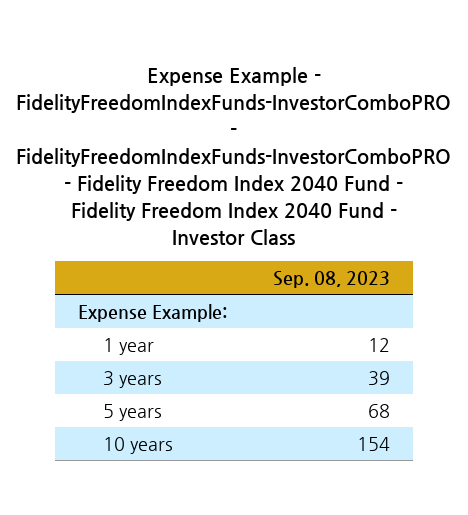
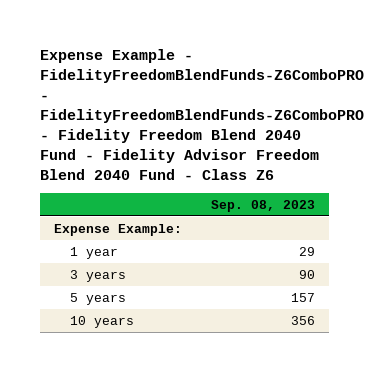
[15,67,451,245] Expense Example - FidelityFreedomIndexFunds-InvestorComboPRO - FidelityFreedomIndexFunds-InvestorComboPRO - Fidelity Freedom Index 2040 Fund - Fidelity Freedom Index 2040 Fund - Investor Class -> [39,48,364,181] Expense Example - FidelityFreedomBlendFunds-Z6ComboPRO - FidelityFreedomBlendFunds-Z6ComboPRO - Fidelity Freedom Blend 2040 Fund - Fidelity Advisor Freedom Blend 2040 Fund - Class Z6
[367,337,390,352] 12 -> [298,246,315,256] 29
[367,370,390,386] 39 -> [298,269,315,279] 90
[367,403,390,418] 68 -> [290,292,315,302] 157
[356,436,390,451] 154 -> [290,315,315,325] 356

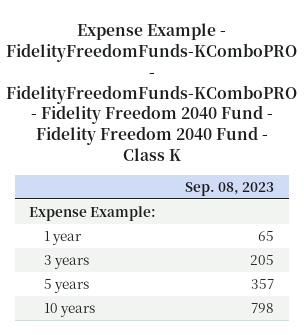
[39,48,364,181] Expense Example - FidelityFreedomBlendFunds-Z6ComboPRO - FidelityFreedomBlendFunds-Z6ComboPRO - Fidelity Freedom Blend 2040 Fund - Fidelity Advisor Freedom Blend 2040 Fund - Class Z6 -> [5,22,297,162] Expense Example - FidelityFreedomFunds-KComboPRO - FidelityFreedomFunds-KComboPRO - Fidelity Freedom 2040 Fund - Fidelity Freedom 2040 Fund - Class K
[298,246,315,256] 29 -> [258,230,275,241] 65
[298,269,315,279] 90 -> [250,254,275,265] 205
[290,292,315,302] 157 -> [251,278,275,289] 357
[290,315,315,325] 356 -> [251,302,275,313] 798

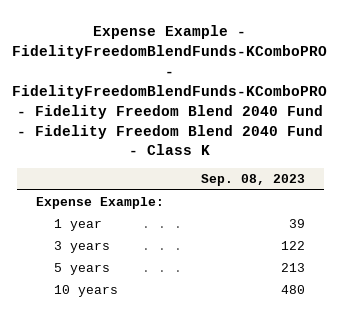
[5,22,297,162] Expense Example - FidelityFreedomFunds-KComboPRO - FidelityFreedomFunds-KComboPRO - Fidelity Freedom 2040 Fund - Fidelity Freedom 2040 Fund - Class K -> [12,25,328,156] Expense Example - FidelityFreedomBlendFunds-KComboPRO - FidelityFreedomBlendFunds-KComboPRO - Fidelity Freedom Blend 2040 Fund - Fidelity Freedom Blend 2040 Fund - Class K
[258,230,275,241] 65 -> [289,219,306,229] 39
[250,254,275,265] 205 -> [281,241,306,251] 122
[251,278,275,289] 357 -> [281,263,306,273] 213
[251,302,275,313] 798 -> [281,285,306,295] 480

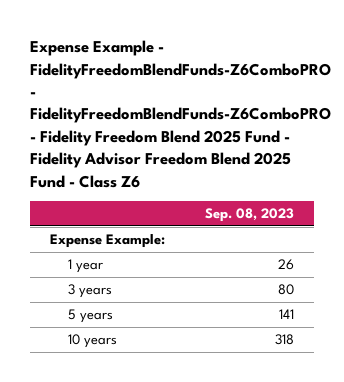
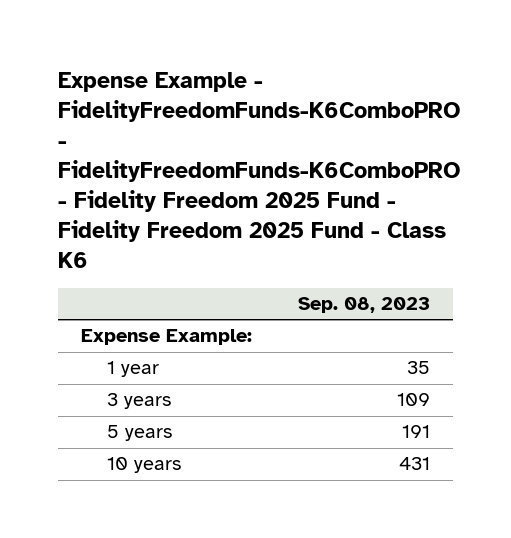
[29,40,331,188] Expense Example - FidelityFreedomBlendFunds-Z6ComboPRO - FidelityFreedomBlendFunds-Z6ComboPRO - Fidelity Freedom Blend 2025 Fund - Fidelity Advisor Freedom Blend 2025 Fund - Class Z6 -> [57,71,461,269] Expense Example - FidelityFreedomFunds-K6ComboPRO - FidelityFreedomFunds-K6ComboPRO - Fidelity Freedom 2025 Fund - Fidelity Freedom 2025 Fund - Class K6
[278,259,295,271] 26 -> [407,361,431,375] 35
[278,284,295,296] 80 -> [397,393,431,407] 109
[279,309,295,320] 141 -> [402,425,431,439] 191
[275,334,295,346] 318 -> [399,457,431,471] 431

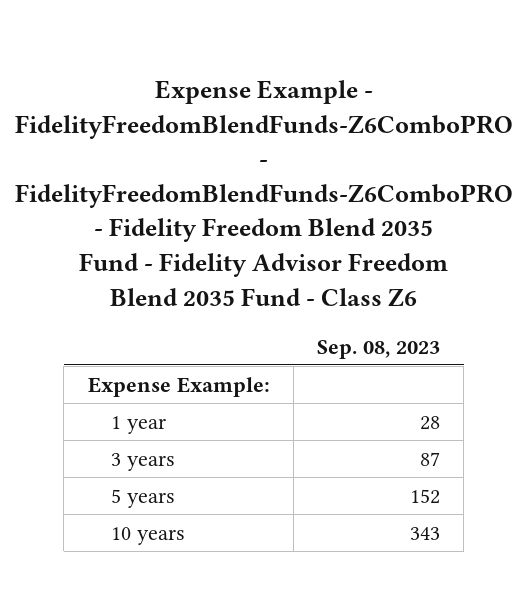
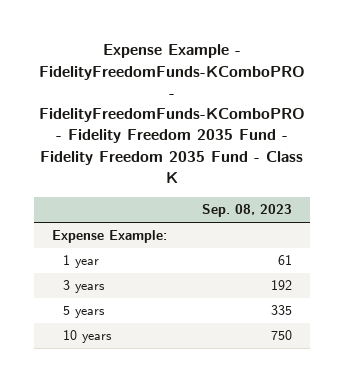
[14,80,513,306] Expense Example - FidelityFreedomBlendFunds-Z6ComboPRO - FidelityFreedomBlendFunds-Z6ComboPRO - Fidelity Freedom Blend 2035 Fund - Fidelity Advisor Freedom Blend 2035 Fund - Class Z6 -> [38,44,305,184] Expense Example - FidelityFreedomFunds-KComboPRO - FidelityFreedomFunds-KComboPRO - Fidelity Freedom 2035 Fund - Fidelity Freedom 2035 Fund - Class K
[419,415,440,430] 28 -> [278,255,293,266] 61
[419,451,440,466] 87 -> [271,280,293,291] 192
[409,488,440,504] 152 -> [271,305,293,316] 335
[409,526,440,540] 343 -> [271,330,293,341] 750

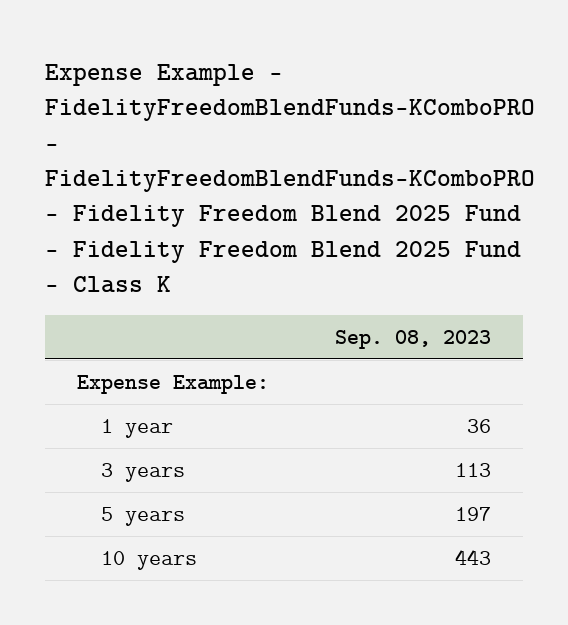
[38,44,305,184] Expense Example - FidelityFreedomFunds-KComboPRO - FidelityFreedomFunds-KComboPRO - Fidelity Freedom 2035 Fund - Fidelity Freedom 2035 Fund - Class K -> [44,64,535,293] Expense Example - FidelityFreedomBlendFunds-KComboPRO - FidelityFreedomBlendFunds-KComboPRO - Fidelity Freedom Blend 2025 Fund - Fidelity Freedom Blend 2025 Fund - Class K
[278,255,293,266] 61 -> [466,419,491,434] 36
[271,280,293,291] 192 -> [454,463,491,478] 113
[271,305,293,316] 335 -> [454,507,491,522] 197
[271,330,293,341] 750 -> [454,549,491,566] 443

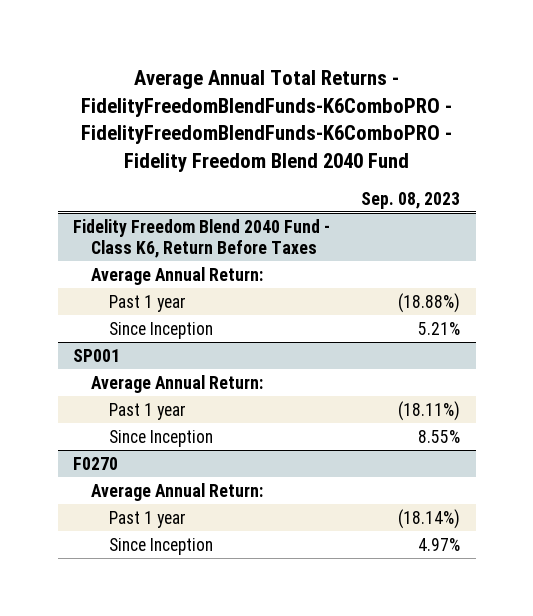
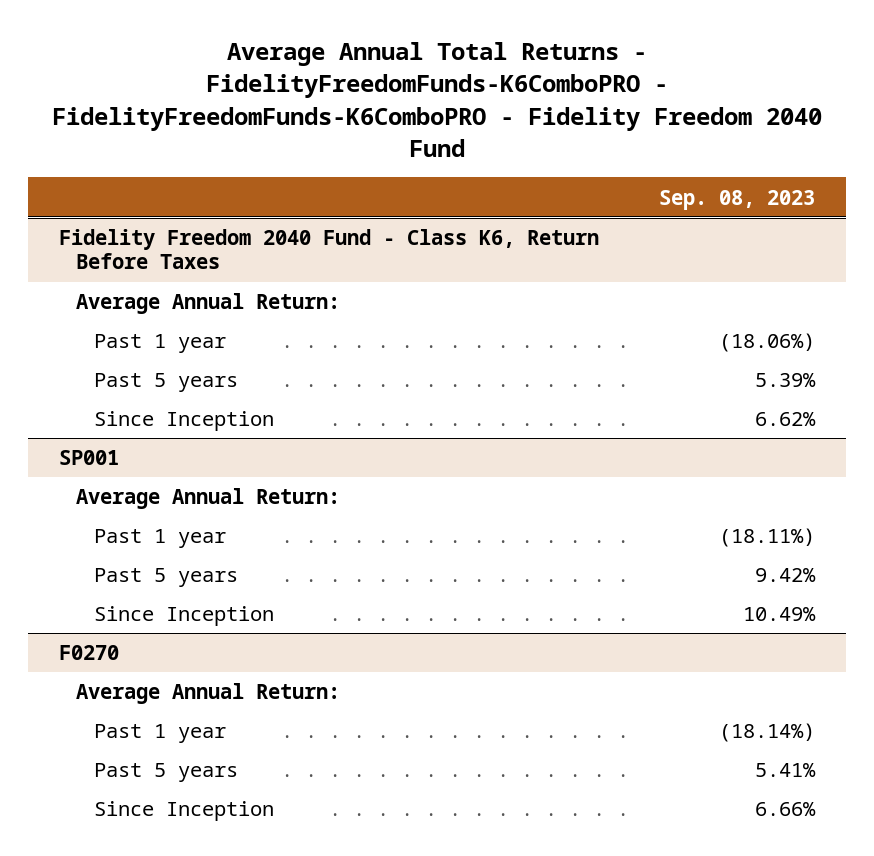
[80,70,452,172] Average Annual Total Returns - FidelityFreedomBlendFunds-K6ComboPRO - FidelityFreedomBlendFunds-K6ComboPRO - Fidelity Freedom Blend 2040 Fund -> [51,42,822,157] Average Annual Total Returns - FidelityFreedomFunds-K6ComboPRO - FidelityFreedomFunds-K6ComboPRO - Fidelity Freedom 2040 Fund
[73,218,331,258] Fidelity Freedom Blend 2040 Fund - Class K6, Return Before Taxes -> [58,229,599,270] Fidelity Freedom 2040 Fund - Class K6, Return Before Taxes
[398,292,461,313] (18.88%) -> [719,333,816,353] (18.06%)
none -> [94,373,239,393] Past 5 years
[418,321,461,335] 5.21% -> [755,412,817,427] 6.62%
none -> [94,568,239,588] Past 5 years
[418,429,461,443] 8.55% -> [743,607,817,622] 10.49%
none -> [94,763,239,783] Past 5 years
[418,537,461,551] 4.97% -> [755,802,817,817] 6.66%

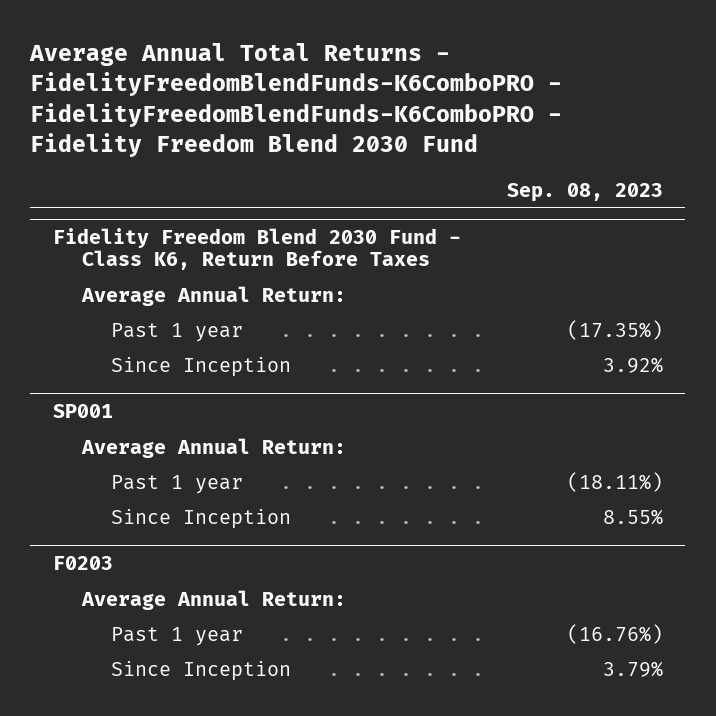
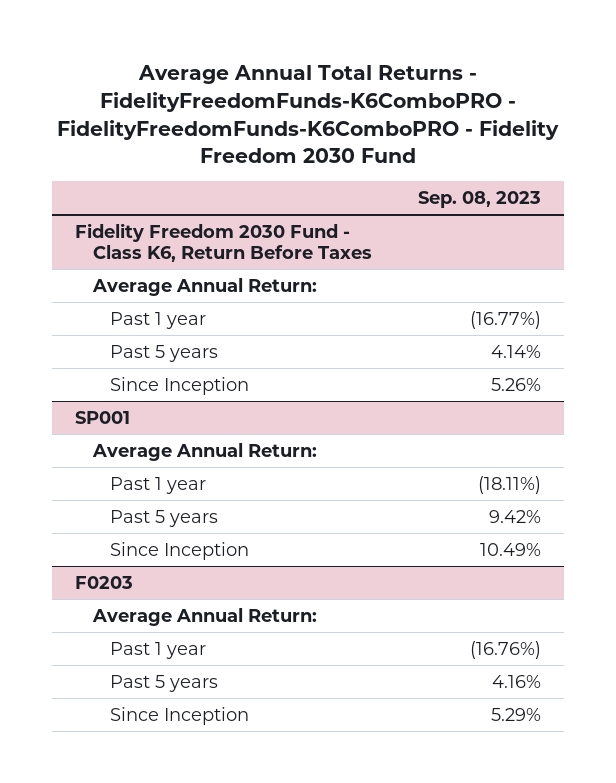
[29,42,563,158] Average Annual Total Returns - FidelityFreedomBlendFunds-K6ComboPRO - FidelityFreedomBlendFunds-K6ComboPRO - Fidelity Freedom Blend 2030 Fund -> [56,64,559,164] Average Annual Total Returns - FidelityFreedomFunds-K6ComboPRO - FidelityFreedomFunds-K6ComboPRO - Fidelity Freedom 2030 Fund
[53,227,462,271] Fidelity Freedom Blend 2030 Fund - Class K6, Return Before Taxes -> [75,222,372,262] Fidelity Freedom 2030 Fund - Class K6, Return Before Taxes
[566,319,663,340] (17.35%) -> [469,310,541,329] (16.77%)
none -> [110,344,219,362] Past 5 years
[602,356,663,373] 3.92% -> [490,377,541,391] 5.26%
none -> [110,509,219,527] Past 5 years
[602,508,663,525] 8.55% -> [479,542,541,556] 10.49%
none -> [110,674,219,692] Past 5 years
[602,660,663,677] 3.79% -> [490,707,541,721] 5.29%

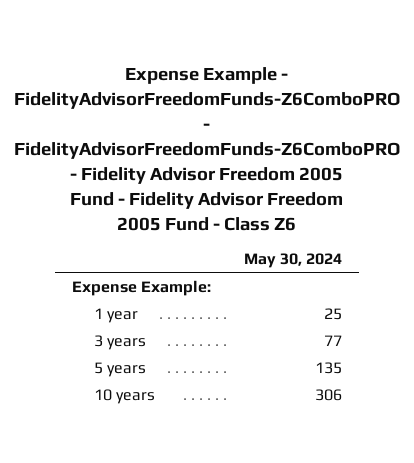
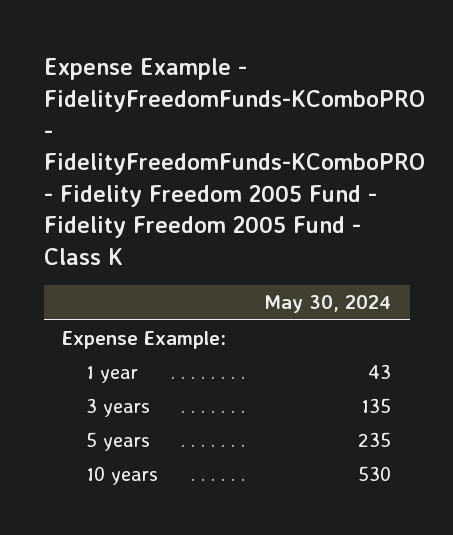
[13,66,400,231] Expense Example - FidelityAdvisorFreedomFunds-Z6ComboPRO - FidelityAdvisorFreedomFunds-Z6ComboPRO - Fidelity Advisor Freedom 2005 Fund - Fidelity Advisor Freedom 2005 Fund - Class Z6 -> [43,58,425,266] Expense Example - FidelityFreedomFunds-KComboPRO - FidelityFreedomFunds-KComboPRO - Fidelity Freedom 2005 Fund - Fidelity Freedom 2005 Fund - Class K
[324,307,343,320] 25 -> [368,363,392,379] 43
[324,334,343,346] 77 -> [361,397,392,413] 135
[315,361,343,374] 135 -> [358,431,392,447] 235
[315,388,343,401] 306 -> [358,465,392,481] 530

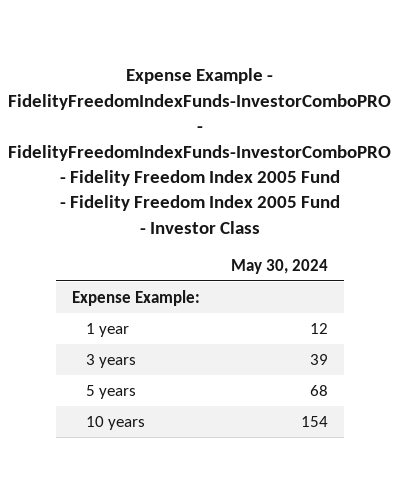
[43,58,425,266] Expense Example - FidelityFreedomFunds-KComboPRO - FidelityFreedomFunds-KComboPRO - Fidelity Freedom 2005 Fund - Fidelity Freedom 2005 Fund - Class K -> [8,68,392,234] Expense Example - FidelityFreedomIndexFunds-InvestorComboPRO - FidelityFreedomIndexFunds-InvestorComboPRO - Fidelity Freedom Index 2005 Fund - Fidelity Freedom Index 2005 Fund - Investor Class
[368,363,392,379] 43 -> [310,322,329,334] 12
[361,397,392,413] 135 -> [310,353,329,365] 39
[358,431,392,447] 235 -> [310,384,329,396] 68
[358,465,392,481] 530 -> [301,415,329,427] 154

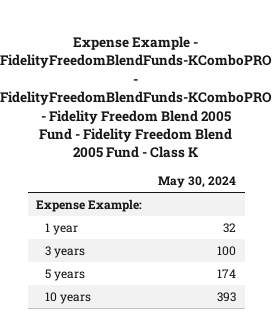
[8,68,392,234] Expense Example - FidelityFreedomIndexFunds-InvestorComboPRO - FidelityFreedomIndexFunds-InvestorComboPRO - Fidelity Freedom Index 2005 Fund - Fidelity Freedom Index 2005 Fund - Investor Class -> [0,35,273,159] Expense Example - FidelityFreedomBlendFunds-KComboPRO - FidelityFreedomBlendFunds-KComboPRO - Fidelity Freedom Blend 2005 Fund - Fidelity Freedom Blend 2005 Fund - Class K
[310,322,329,334] 12 -> [223,222,237,233] 32
[310,353,329,365] 39 -> [217,245,237,256] 100
[310,384,329,396] 68 -> [217,268,237,278] 174
[301,415,329,427] 154 -> [217,291,237,302] 393

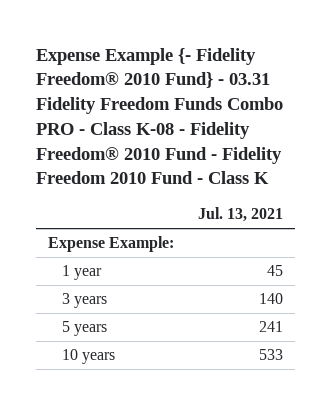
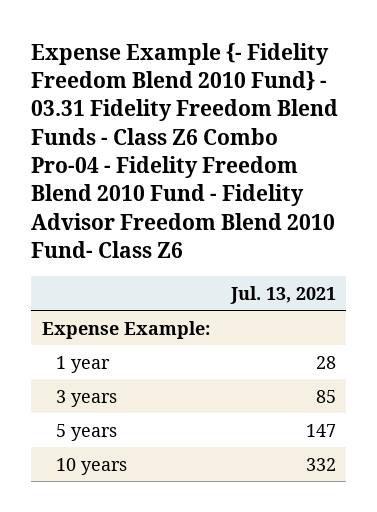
[35,47,283,185] Expense Example {- Fidelity Freedom® 2010 Fund} - 03.31 Fidelity Freedom Funds Combo PRO - Class K-08 - Fidelity Freedom® 2010 Fund - Fidelity Freedom 2010 Fund - Class K -> [31,42,339,258] Expense Example {- Fidelity Freedom Blend 2010 Fund} - 03.31 Fidelity Freedom Blend Funds - Class Z6 Combo Pro-04 - Fidelity Freedom Blend 2010 Fund - Fidelity Advisor Freedom Blend 2010 Fund- Class Z6
[267,265,284,277] 45 -> [315,355,336,369] 28
[259,293,284,305] 140 -> [315,389,336,403] 85
[259,321,284,333] 241 -> [305,423,336,437] 147
[259,349,284,361] 533 -> [305,457,336,471] 332

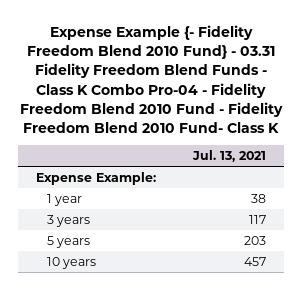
[31,42,339,258] Expense Example {- Fidelity Freedom Blend 2010 Fund} - 03.31 Fidelity Freedom Blend Funds - Class Z6 Combo Pro-04 - Fidelity Freedom Blend 2010 Fund - Fidelity Advisor Freedom Blend 2010 Fund- Class Z6 -> [20,25,284,133] Expense Example {- Fidelity Freedom Blend 2010 Fund} - 03.31 Fidelity Freedom Blend Funds - Class K Combo Pro-04 - Fidelity Freedom Blend 2010 Fund - Fidelity Freedom Blend 2010 Fund- Class K
[315,355,336,369] 28 -> [250,193,266,203] 38
[315,389,336,403] 85 -> [248,214,266,224] 117
[305,423,336,437] 147 -> [243,235,266,245] 203
[305,457,336,471] 332 -> [243,256,266,266] 457

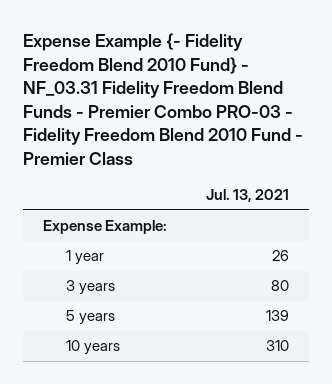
[20,25,284,133] Expense Example {- Fidelity Freedom Blend 2010 Fund} - 03.31 Fidelity Freedom Blend Funds - Class K Combo Pro-04 - Fidelity Freedom Blend 2010 Fund - Fidelity Freedom Blend 2010 Fund- Class K -> [23,32,304,165] Expense Example {- Fidelity Freedom Blend 2010 Fund} - NF_03.31 Fidelity Freedom Blend Funds - Premier Combo PRO-03 - Fidelity Freedom Blend 2010 Fund - Premier Class
[250,193,266,203] 38 -> [272,250,290,262] 26
[248,214,266,224] 117 -> [271,280,290,292] 80
[243,235,266,245] 203 -> [266,310,290,322] 139
[243,256,266,266] 457 -> [266,340,290,352] 310

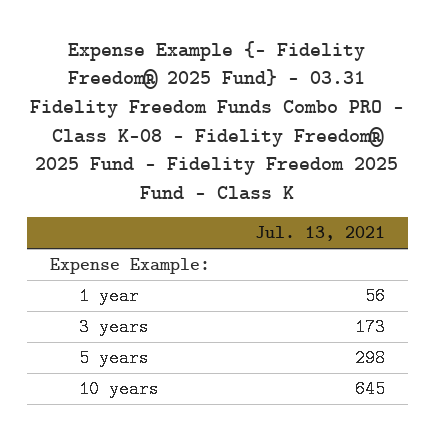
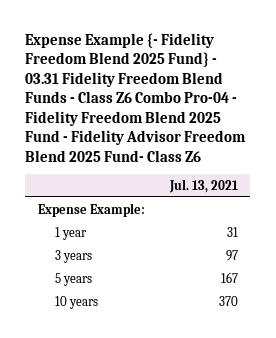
[30,40,405,200] Expense Example {- Fidelity Freedom® 2025 Fund} - 03.31 Fidelity Freedom Funds Combo PRO - Class K-08 - Fidelity Freedom® 2025 Fund - Fidelity Freedom 2025 Fund - Class K -> [25,32,247,162] Expense Example {- Fidelity Freedom Blend 2025 Fund} - 03.31 Fidelity Freedom Blend Funds - Class Z6 Combo Pro-04 - Fidelity Freedom Blend 2025 Fund - Fidelity Advisor Freedom Blend 2025 Fund- Class Z6
[365,287,386,306] 56 -> [226,226,238,237] 31
[355,318,386,337] 173 -> [225,249,238,261] 97
[355,349,386,368] 298 -> [220,271,238,283] 167
[355,380,386,399] 645 -> [218,295,238,306] 370

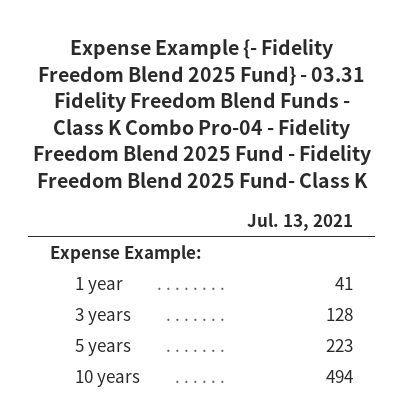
[25,32,247,162] Expense Example {- Fidelity Freedom Blend 2025 Fund} - 03.31 Fidelity Freedom Blend Funds - Class Z6 Combo Pro-04 - Fidelity Freedom Blend 2025 Fund - Fidelity Advisor Freedom Blend 2025 Fund- Class Z6 -> [32,39,371,188] Expense Example {- Fidelity Freedom Blend 2025 Fund} - 03.31 Fidelity Freedom Blend Funds - Class K Combo Pro-04 - Fidelity Freedom Blend 2025 Fund - Fidelity Freedom Blend 2025 Fund- Class K
[226,226,238,237] 31 -> [334,276,353,290] 41
[225,249,238,261] 97 -> [325,307,353,321] 128
[220,271,238,283] 167 -> [325,338,353,352] 223
[218,295,238,306] 370 -> [325,369,353,383] 494

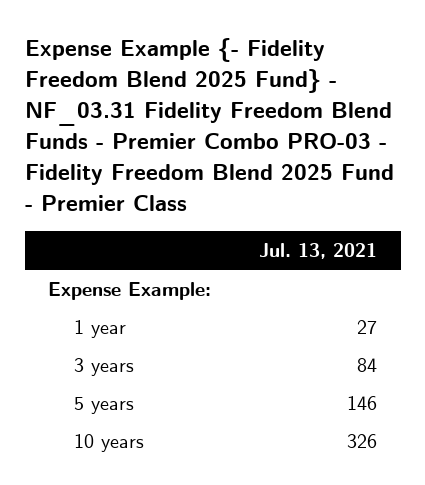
[32,39,371,188] Expense Example {- Fidelity Freedom Blend 2025 Fund} - 03.31 Fidelity Freedom Blend Funds - Class K Combo Pro-04 - Fidelity Freedom Blend 2025 Fund - Fidelity Freedom Blend 2025 Fund- Class K -> [24,37,394,211] Expense Example {- Fidelity Freedom Blend 2025 Fund} - NF_03.31 Fidelity Freedom Blend Funds - Premier Combo PRO-03 - Fidelity Freedom Blend 2025 Fund - Premier Class
[334,276,353,290] 41 -> [357,320,378,335] 27
[325,307,353,321] 128 -> [357,358,378,373] 84
[325,338,353,352] 223 -> [347,396,378,411] 146
[325,369,353,383] 494 -> [347,434,378,449] 326

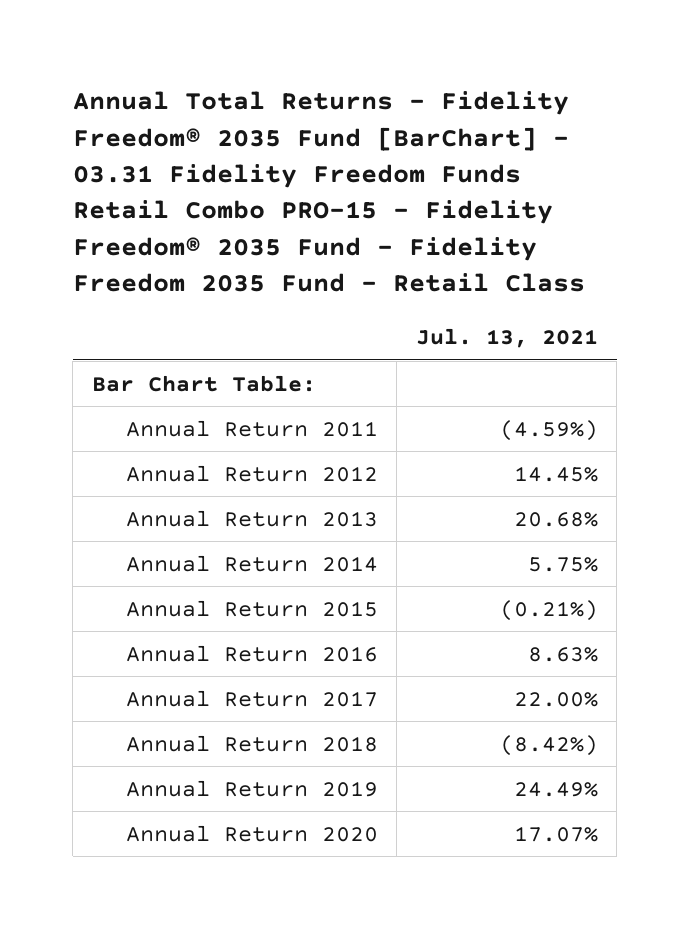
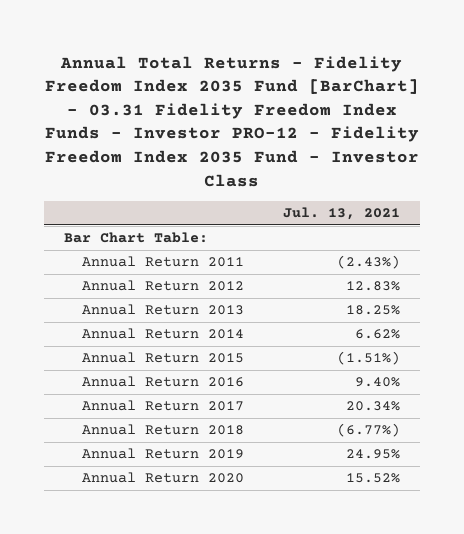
[72,91,585,293] Annual Total Returns - Fidelity Freedom® 2035 Fund [BarChart] - 03.31 Fidelity Freedom Funds Retail Combo PRO-15 - Fidelity Freedom® 2035 Fund - Fidelity Freedom 2035 Fund - Retail Class -> [44,55,419,187] Annual Total Returns - Fidelity Freedom Index 2035 Fund [BarChart] - 03.31 Fidelity Freedom Index Funds - Investor PRO-12 - Fidelity Freedom Index 2035 Fund - Investor Class
[499,419,598,441] (4.59%) -> [337,255,401,270] (2.43%)
[513,465,598,482] 14.45% -> [346,281,401,292] 12.83%
[513,511,598,527] 20.68% -> [346,305,401,316] 18.25%
[527,556,598,572] 5.75% -> [355,329,401,340] 6.62%
[499,599,598,621] (0.21%) -> [337,351,401,366] (1.51%)
[527,646,598,662] 8.63% -> [355,377,401,388] 9.40%
[513,691,598,707] 22.00% -> [346,401,401,412] 20.34%
[499,734,598,756] (8.42%) -> [337,423,401,438] (6.77%)
[513,781,598,797] 24.49% -> [346,449,401,460] 24.95%
[513,825,598,842] 17.07% -> [346,473,401,484] 15.52%

